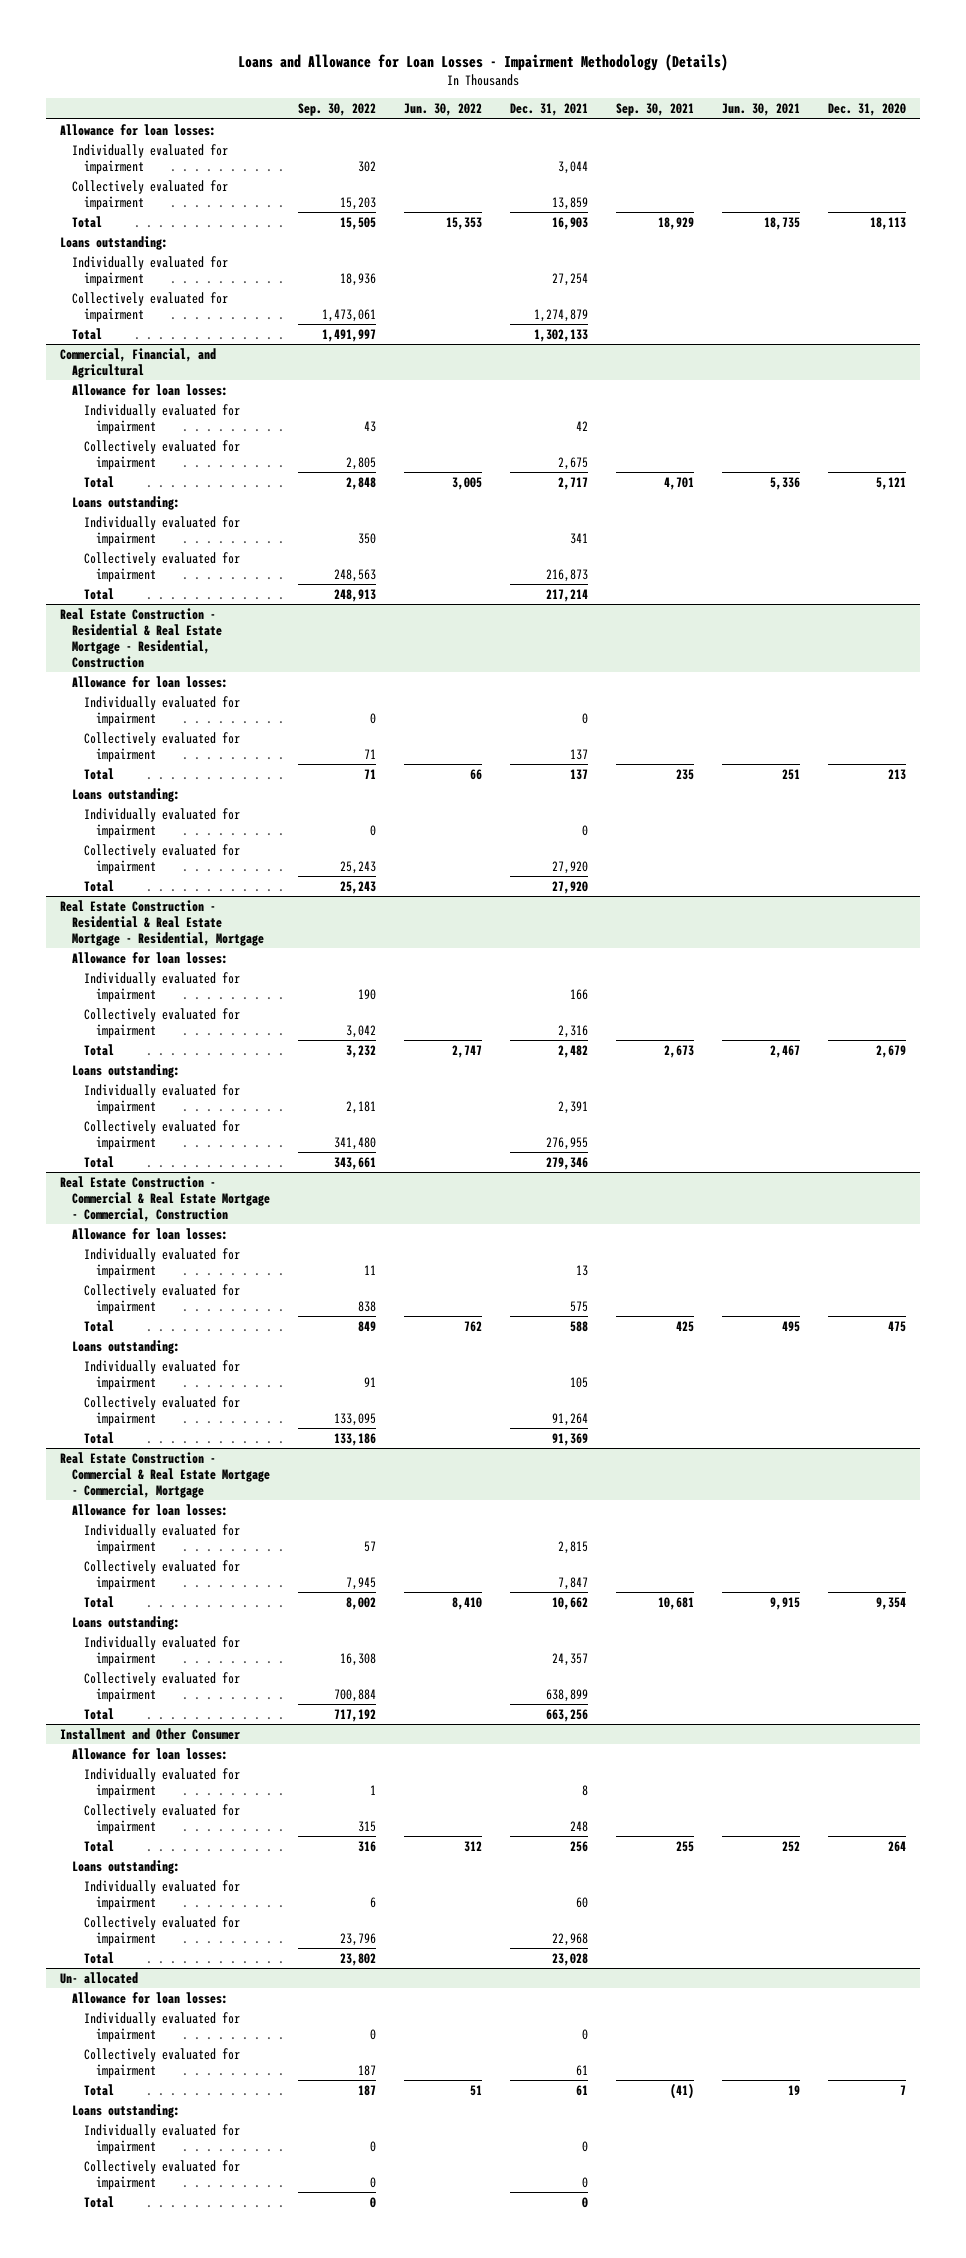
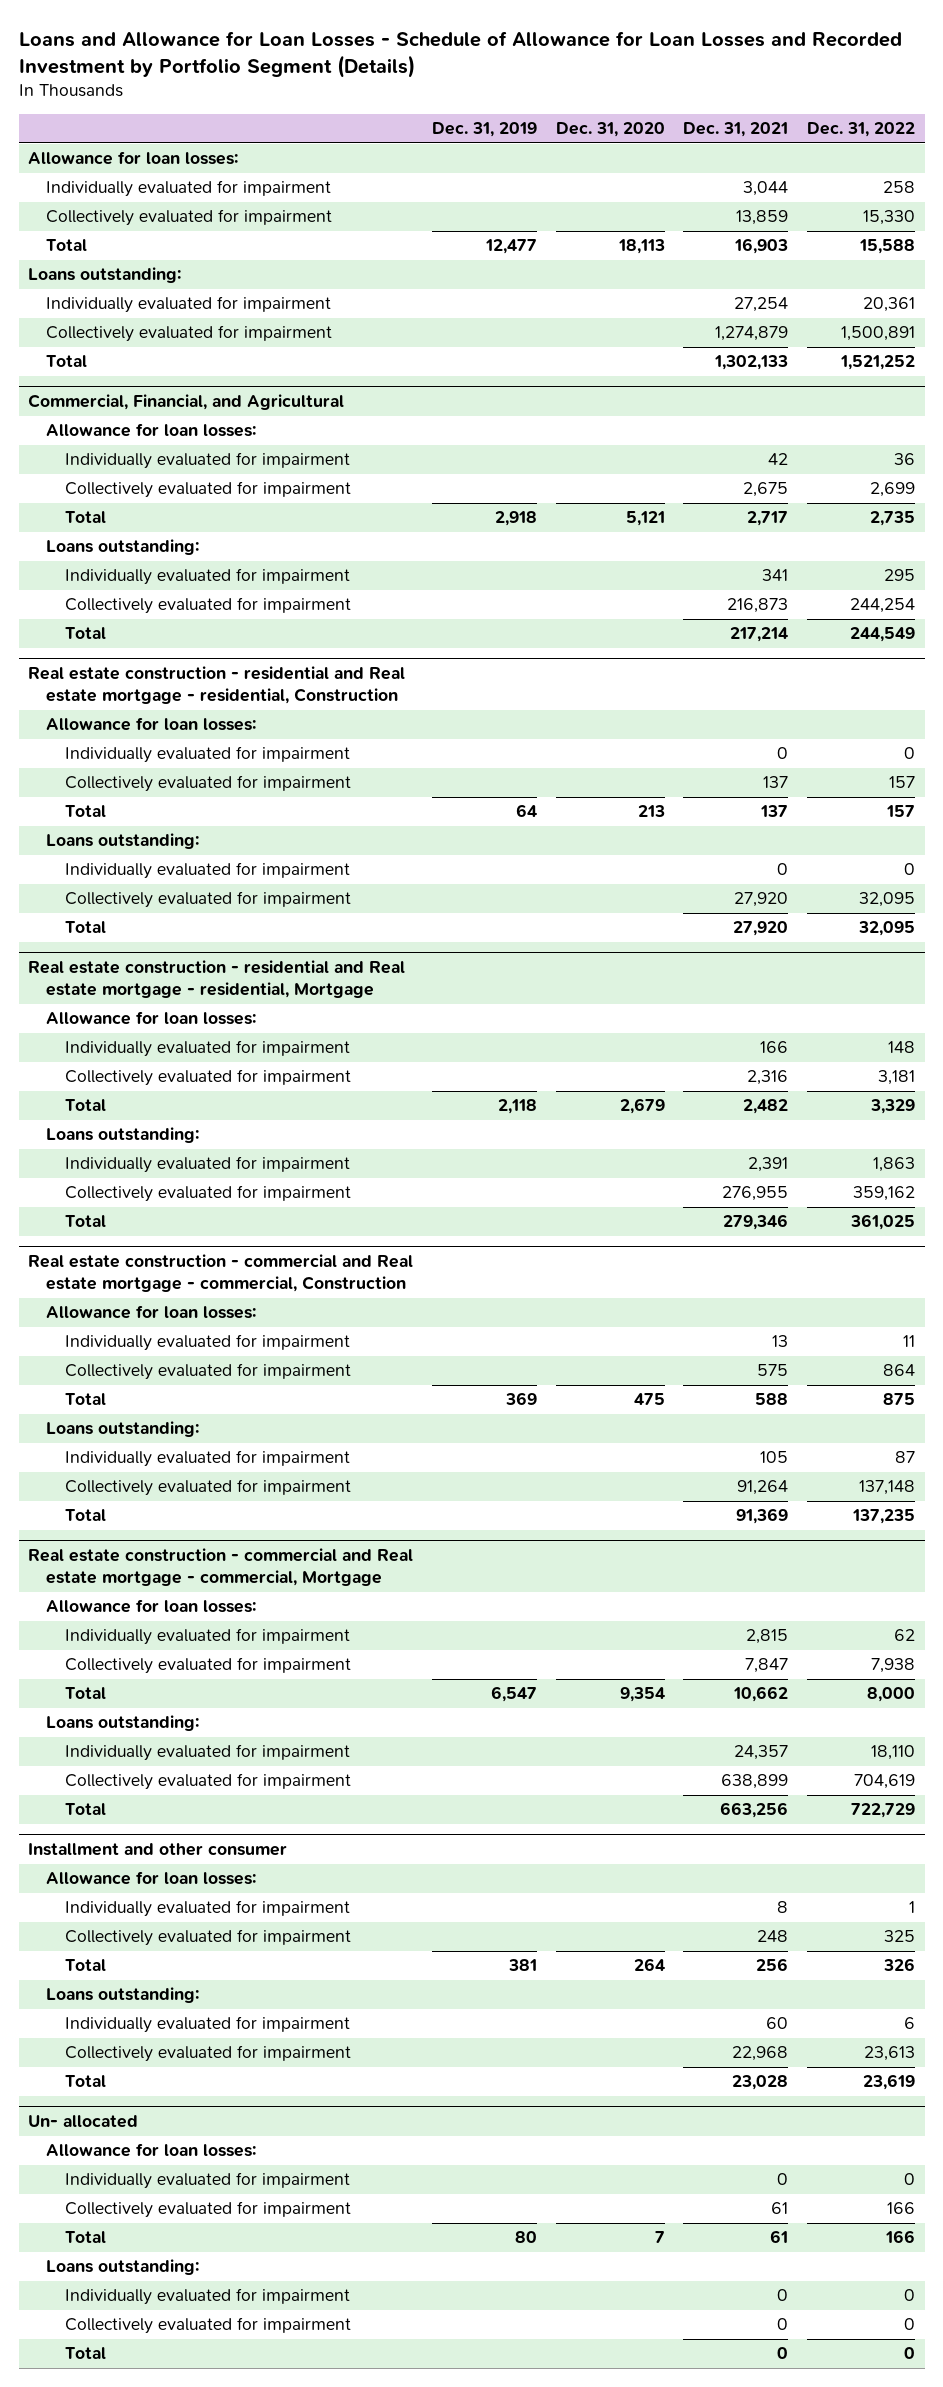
[237,53,728,71] Loans and Allowance for Loan Losses - Impairment Methodology (Details) -> [18,30,902,78] Loans and Allowance for Loan Losses - Schedule of Allowance for Loan Losses and Recorded Investment by Portfolio Segment (Details)
[297,103,376,117] Sep. 30, 2022 -> none
[403,103,482,117] Jun. 30, 2022 -> none
[616,103,695,117] Sep. 30, 2021 -> none
[722,103,801,117] Jun. 30, 2021 -> none
none -> [431,122,537,138] Dec. 31, 2019
none -> [807,122,916,138] Dec. 31, 2022
[59,607,222,668] Real Estate Construction - Residential & Real Estate Mortgage - Residential, Construction -> [27,666,405,705] Real estate construction - residential and Real estate mortgage - residential, Construction
[59,899,264,946] Real Estate Construction - Residential & Real Estate Mortgage - Residential, Mortgage -> [27,960,405,999] Real estate construction - residential and Real estate mortgage - residential, Mortgage
[59,1175,270,1222] Real Estate Construction - Commercial & Real Estate Mortgage - Commercial, Construction -> [27,1254,413,1293] Real estate construction - commercial and Real estate mortgage - commercial, Construction
[59,1451,270,1498] Real Estate Construction - Commercial & Real Estate Mortgage - Commercial, Mortgage -> [27,1548,413,1587] Real estate construction - commercial and Real estate mortgage - commercial, Mortgage
[59,1727,240,1740] Installment and Other Consumer -> [27,1843,287,1857] Installment and other consumer

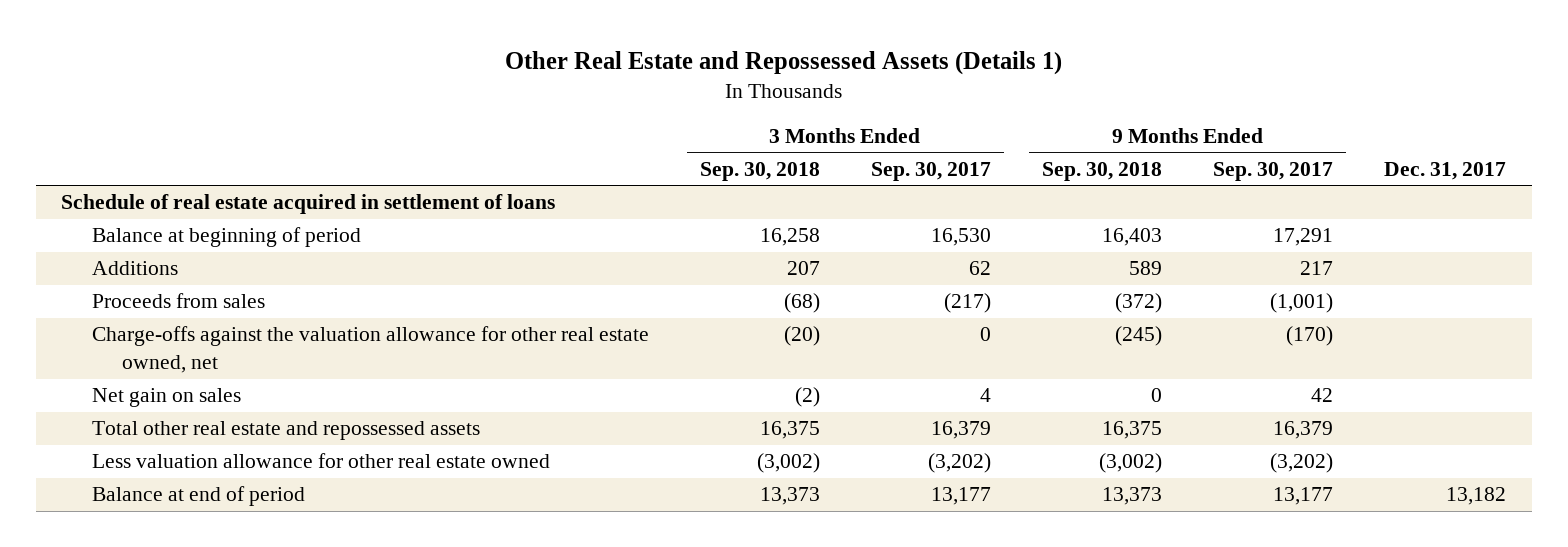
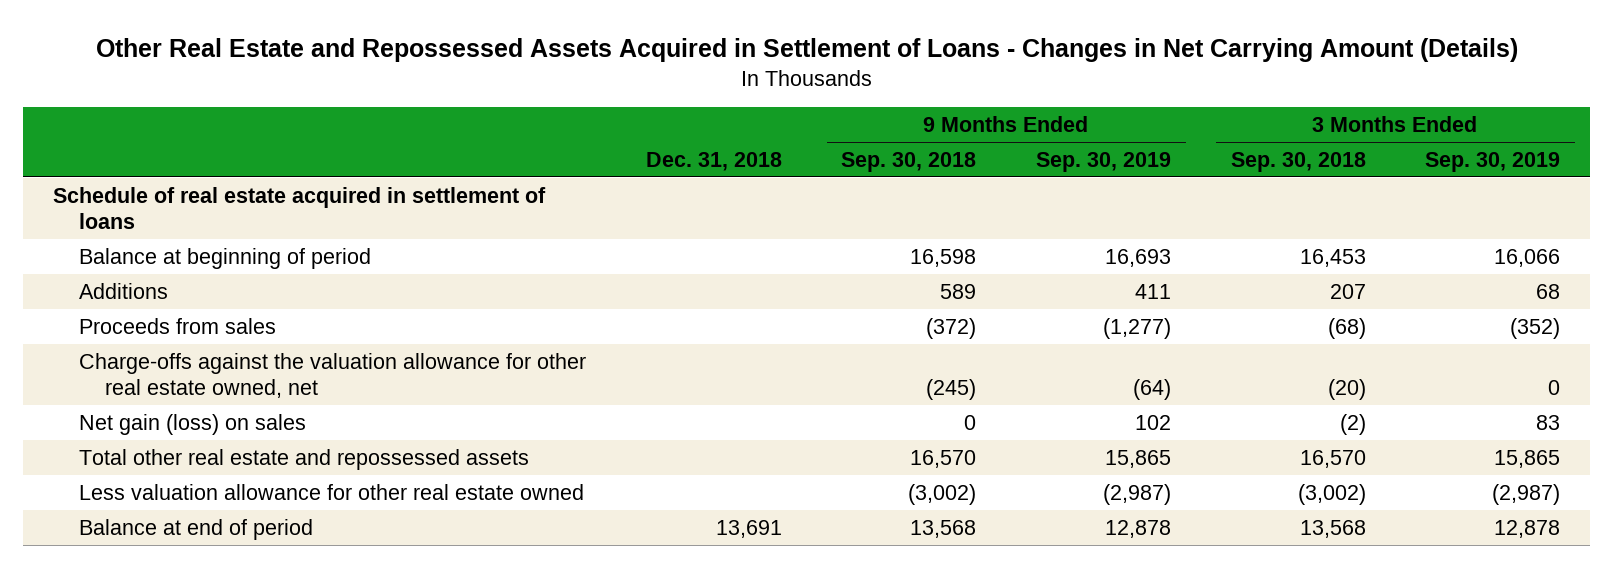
[504,51,1062,76] Other Real Estate and Repossessed Assets (Details 1) -> [95,37,1518,62] Other Real Estate and Repossessed Assets Acquired in Settlement of Loans - Changes in Net Carrying Amount (Details)
[870,161,991,181] Sep. 30, 2017 -> none
[1213,161,1334,181] Sep. 30, 2017 -> none
[1384,161,1507,180] Dec. 31, 2017 -> none
none -> [645,151,782,171] Dec. 31, 2018
none -> [1035,151,1171,172] Sep. 30, 2019
none -> [1425,151,1561,172] Sep. 30, 2019
[759,228,820,247] 16,258 -> [1299,248,1366,267] 16,453
[1102,228,1163,247] 16,403 -> [910,248,977,267] 16,598
[91,388,241,408] Net gain on sales -> [79,413,307,435] Net gain (loss) on sales
[759,421,820,440] 16,375 -> [1299,449,1366,468] 16,570
[1102,421,1163,440] 16,375 -> [910,449,977,468] 16,570
[759,487,820,506] 13,373 -> [1299,519,1366,538] 13,568
[1102,487,1163,506] 13,373 -> [910,519,977,538] 13,568

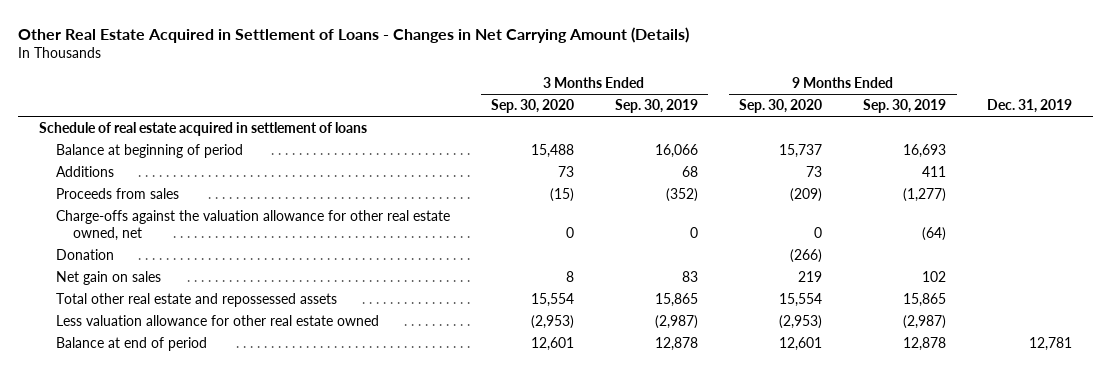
[95,37,1518,62] Other Real Estate and Repossessed Assets Acquired in Settlement of Loans - Changes in Net Carrying Amount (Details) -> [17,26,689,43] Other Real Estate Acquired in Settlement of Loans - Changes in Net Carrying Amount (Details)
[645,151,782,171] Dec. 31, 2018 -> none
[841,151,977,172] Sep. 30, 2018 -> none
[1230,151,1366,172] Sep. 30, 2018 -> none
none -> [490,99,574,114] Sep. 30, 2020
none -> [739,99,823,114] Sep. 30, 2020
none -> [987,99,1073,114] Dec. 31, 2019
none -> [55,248,114,260] Donation
[79,413,307,435] Net gain (loss) on sales -> [55,270,161,285] Net gain on sales

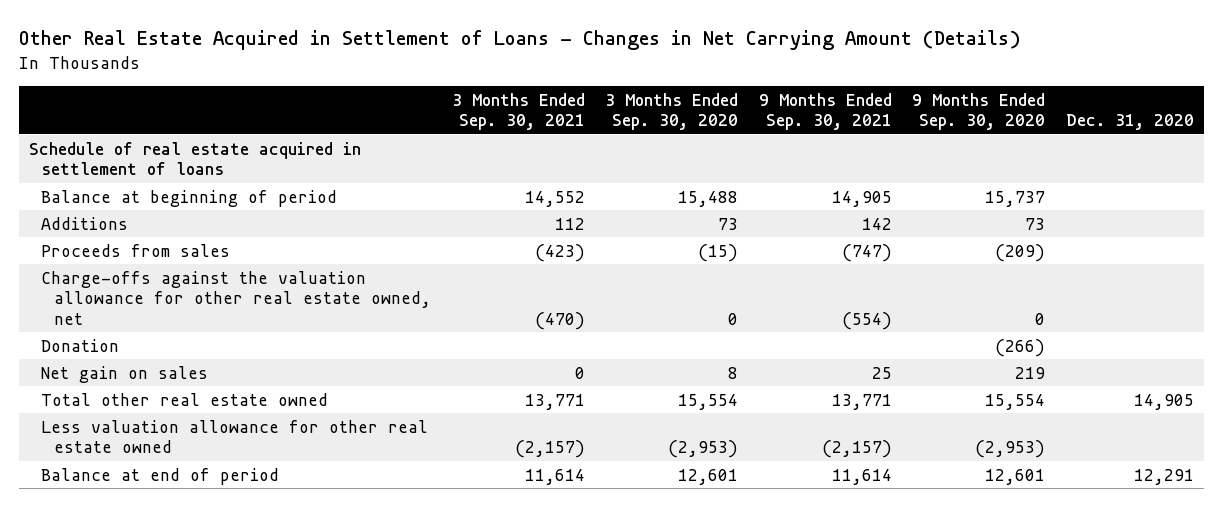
[615,99,699,114] Sep. 30, 2019 -> none
[863,99,947,114] Sep. 30, 2019 -> none
[987,99,1073,114] Dec. 31, 2019 -> none
none -> [451,92,585,131] 3 Months Ended Sep. 30, 2021
none -> [758,92,892,131] 9 Months Ended Sep. 30, 2021
none -> [1065,114,1194,131] Dec. 31, 2020
[55,292,337,307] Total other real estate and repossessed assets -> [41,392,329,406] Total other real estate owned

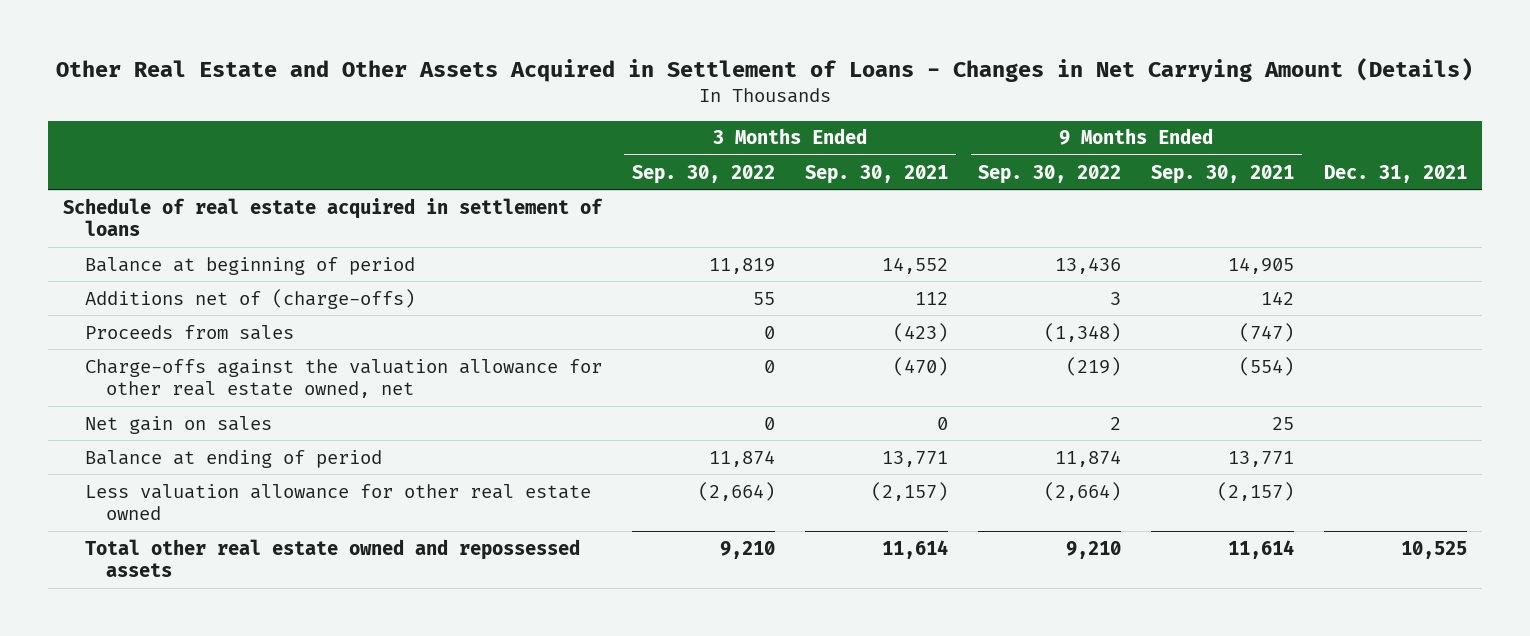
[18,30,1021,51] Other Real Estate Acquired in Settlement of Loans - Changes in Net Carrying Amount (Details) -> [56,57,1474,82] Other Real Estate and Other Assets Acquired in Settlement of Loans - Changes in Net Carrying Amount (Details)
[605,92,739,131] 3 Months Ended Sep. 30, 2020 -> none
[912,92,1046,131] 9 Months Ended Sep. 30, 2020 -> none
[1065,114,1194,131] Dec. 31, 2020 -> none
none -> [631,164,775,184] Sep. 30, 2022
none -> [978,164,1122,184] Sep. 30, 2022
none -> [1324,164,1468,183] Dec. 31, 2021
[41,216,129,230] Additions -> [84,288,415,309] Additions net of (charge-offs)
[41,338,120,352] Donation -> none
[41,392,329,406] Total other real estate owned -> [84,449,382,468] Balance at ending of period
[41,467,280,485] Balance at end of period -> [84,538,580,577] Total other real estate owned and repossessed assets

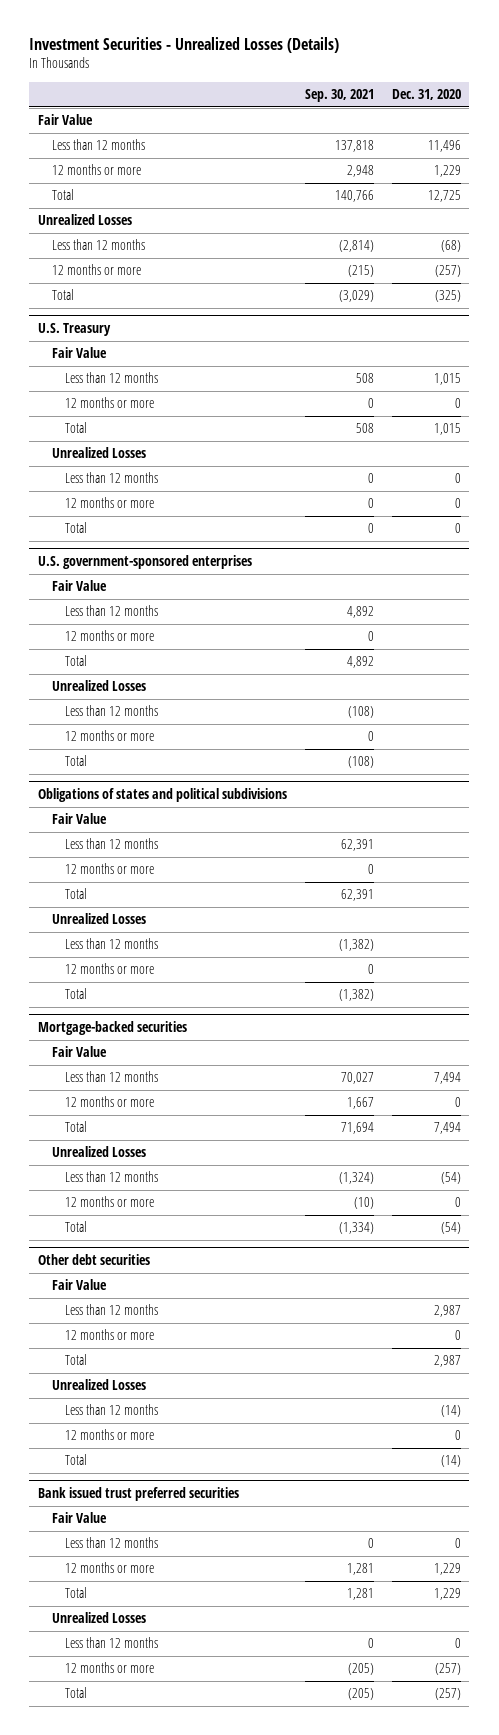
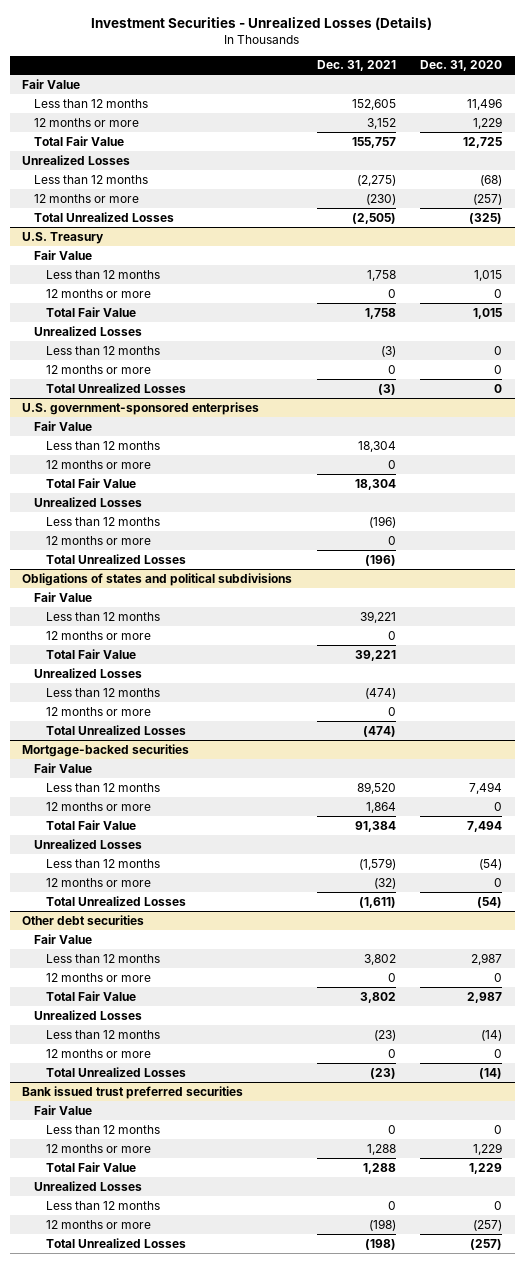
[304,88,374,102] Sep. 30, 2021 -> none
none -> [316,60,396,72] Dec. 31, 2021
[51,189,74,201] Total -> [33,135,124,146] Total Fair Value
[51,289,74,301] Total -> [33,211,174,222] Total Unrealized Losses
[65,422,88,434] Total -> [45,306,136,317] Total Fair Value
[65,522,88,534] Total -> [45,382,186,393] Total Unrealized Losses
[65,655,88,667] Total -> [45,477,136,488] Total Fair Value
[65,755,88,767] Total -> [45,553,186,564] Total Unrealized Losses
[65,888,88,900] Total -> [45,648,136,659] Total Fair Value
[65,988,88,1000] Total -> [45,724,186,735] Total Unrealized Losses
[65,1121,88,1133] Total -> [45,819,136,830] Total Fair Value
[65,1221,88,1233] Total -> [45,895,186,906] Total Unrealized Losses
[65,1354,88,1366] Total -> [45,990,136,1001] Total Fair Value
[65,1454,88,1466] Total -> [45,1066,186,1077] Total Unrealized Losses
[65,1587,88,1599] Total -> [45,1161,136,1172] Total Fair Value
[65,1687,88,1699] Total -> [45,1237,186,1248] Total Unrealized Losses

